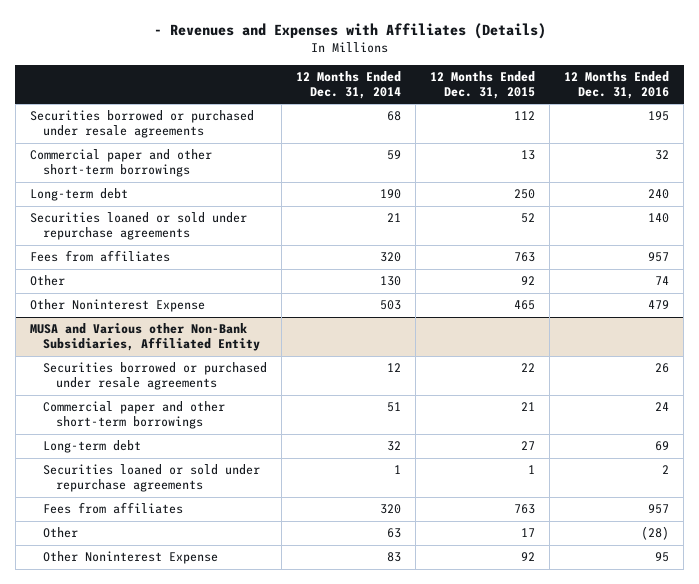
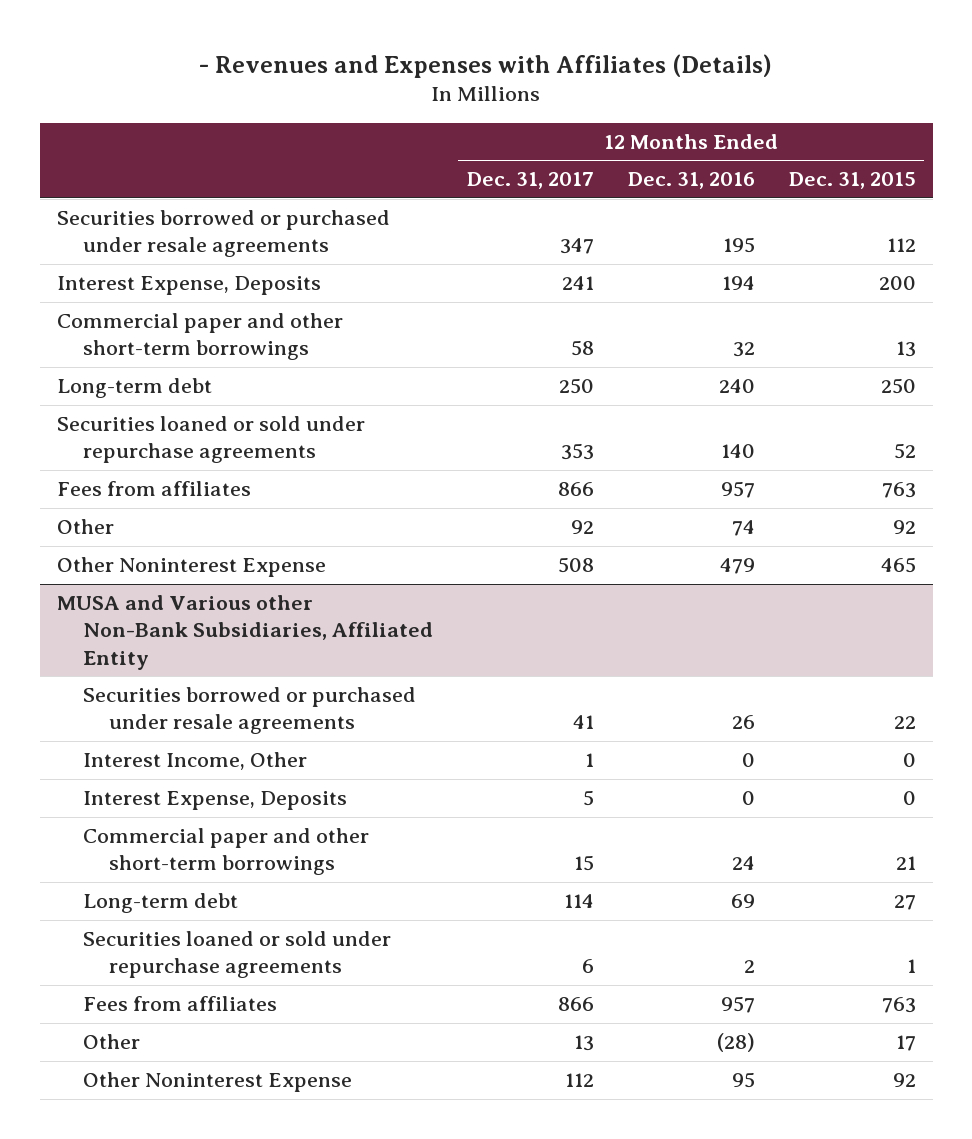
[295,70,401,99] 12 Months Ended Dec. 31, 2014 -> none
none -> [466,172,594,190] Dec. 31, 2017
none -> [56,276,321,296] Interest Expense, Deposits
none -> [82,752,307,771] Interest Income, Other
none -> [82,791,347,811] Interest Expense, Deposits

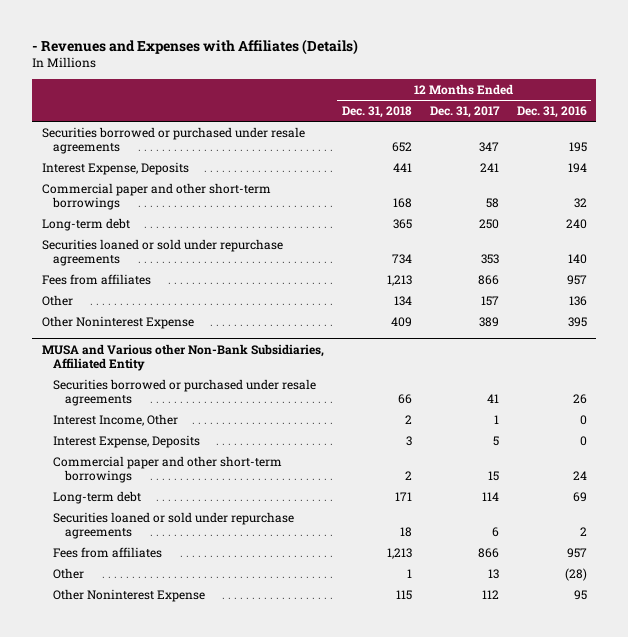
[788,172,916,190] Dec. 31, 2015 -> none
none -> [341,105,412,118] Dec. 31, 2018
[570,520,594,535] 92 -> [480,295,499,306] 157
[731,520,755,537] 74 -> [568,295,587,306] 136
[557,557,594,574] 508 -> [478,316,499,327] 389
[719,558,755,575] 479 -> [567,316,587,327] 395

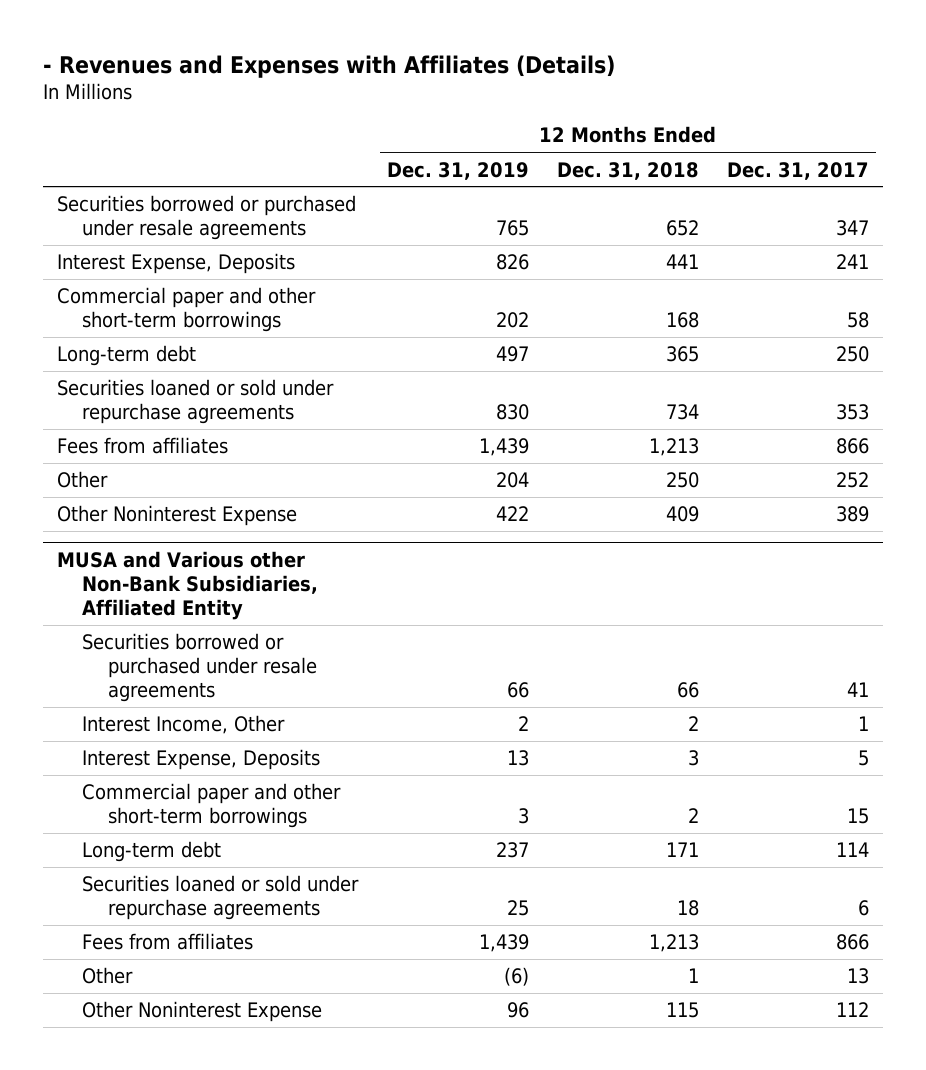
[516,105,587,118] Dec. 31, 2016 -> none
none -> [386,161,529,180] Dec. 31, 2019
[393,295,412,306] 134 -> [665,472,699,489] 250
[480,295,499,306] 157 -> [835,472,869,489] 252

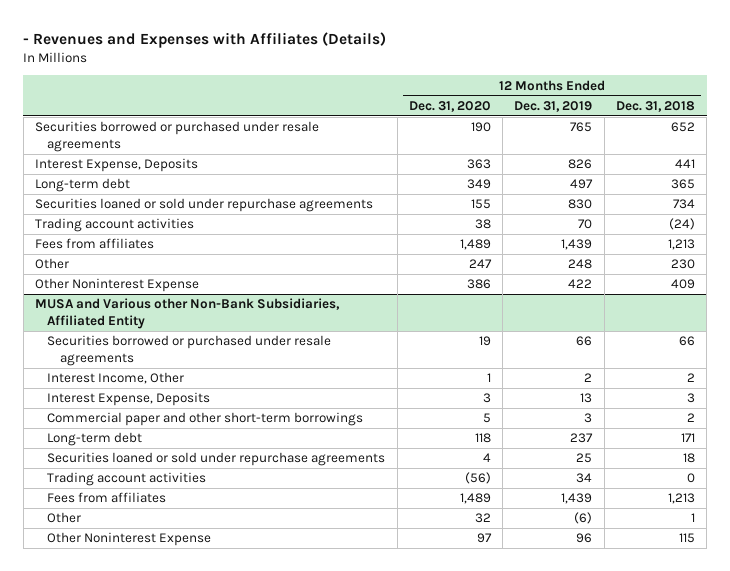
[726,161,869,180] Dec. 31, 2017 -> none
none -> [408,100,491,112] Dec. 31, 2020
[56,287,316,333] Commercial paper and other short-term borrowings -> none
none -> [34,218,194,233] Trading account activities
[495,472,529,489] 204 -> [568,259,593,270] 248
[665,472,699,489] 250 -> [670,259,695,270] 230
none -> [47,472,207,487] Trading account activities

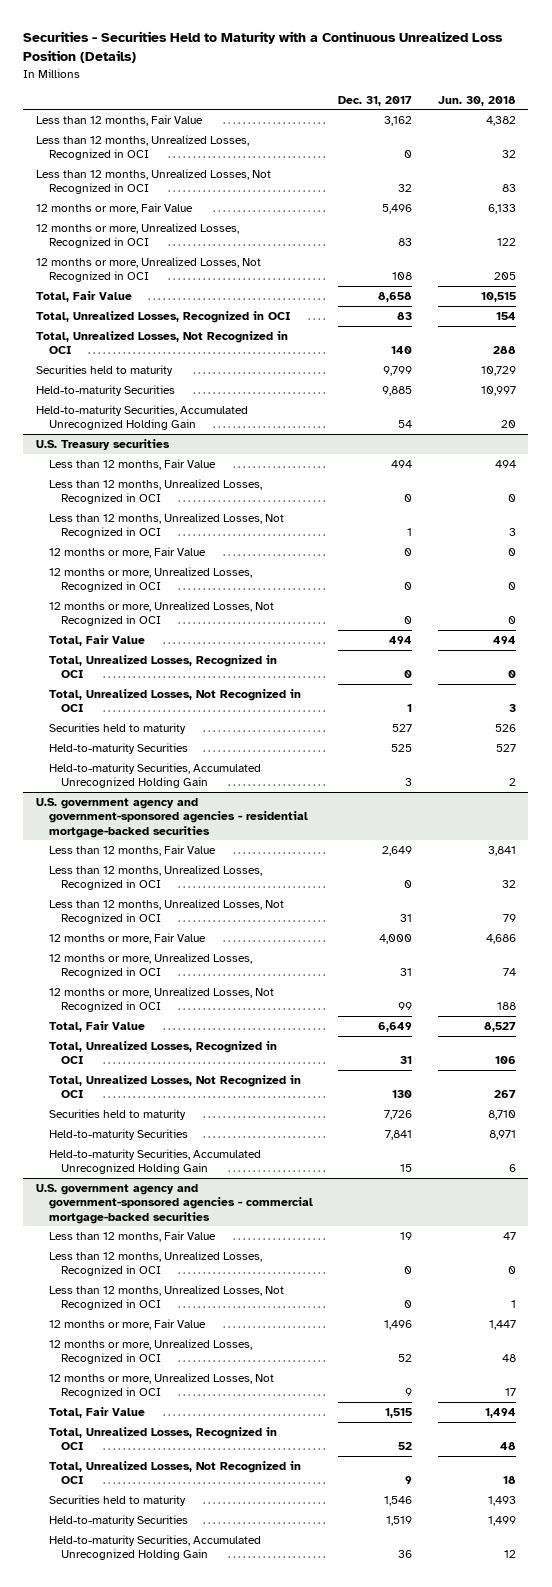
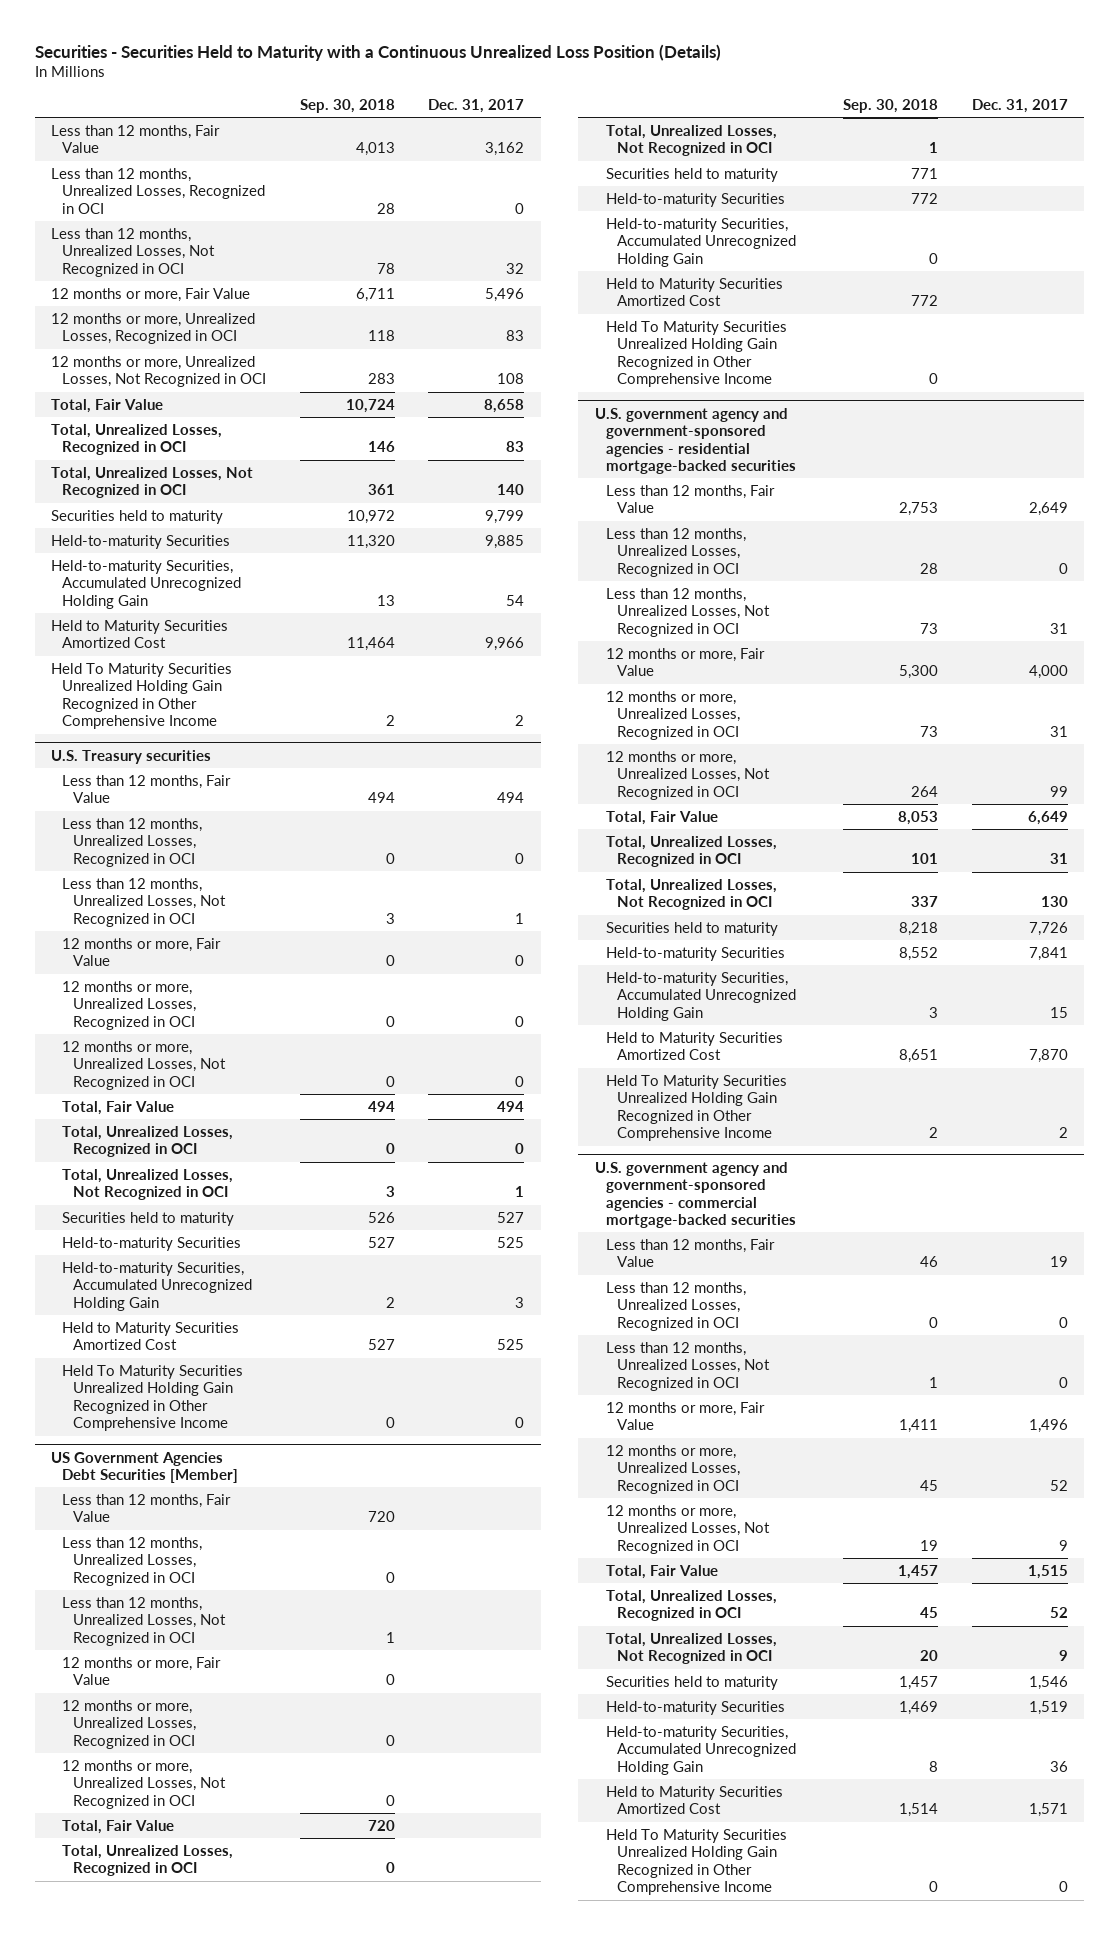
[437,95,516,106] Jun. 30, 2018 -> none
none -> [299,99,395,114] Sep. 30, 2018
none -> [51,619,229,649] Held to Maturity Securities Amortized Cost
none -> [51,662,233,730] Held To Maturity Securities Unrealized Holding Gain Recognized in Other Comprehensive Income
none -> [62,1321,240,1351] Held to Maturity Securities Amortized Cost
none -> [62,1364,244,1432] Held To Maturity Securities Unrealized Holding Gain Recognized in Other Comprehensive Income
none -> [51,1451,239,1484] US Government Agencies Debt Securities [Member]
none -> [62,1493,232,1523] Less than 12 months, Fair Value
none -> [62,1536,203,1586] Less than 12 months, Unrealized Losses, Recognized in OCI
none -> [62,1596,227,1646] Less than 12 months, Unrealized Losses, Not Recognized in OCI
none -> [62,1656,222,1686] 12 months or more, Fair Value
none -> [62,1699,197,1749] 12 months or more, Unrealized Losses, Recognized in OCI
none -> [62,1759,227,1809] 12 months or more, Unrealized Losses, Not Recognized in OCI
none -> [62,1819,175,1834] Total, Fair Value
none -> [62,1844,234,1877] Total, Unrealized Losses, Recognized in OCI
none -> [605,124,777,157] Total, Unrealized Losses, Not Recognized in OCI
none -> [605,167,778,182] Securities held to maturity
none -> [605,192,785,207] Held-to-maturity Securities
none -> [605,217,796,267] Held-to-maturity Securities, Accumulated Unrecognized Holding Gain
none -> [605,277,783,307] Held to Maturity Securities Amortized Cost
none -> [605,320,787,388] Held To Maturity Securities Unrealized Holding Gain Recognized in Other Comprehensive Income
none -> [605,1031,783,1061] Held to Maturity Securities Amortized Cost
none -> [605,1074,787,1142] Held To Maturity Securities Unrealized Holding Gain Recognized in Other Comprehensive Income
none -> [605,1785,783,1815] Held to Maturity Securities Amortized Cost
none -> [605,1828,787,1896] Held To Maturity Securities Unrealized Holding Gain Recognized in Other Comprehensive Income

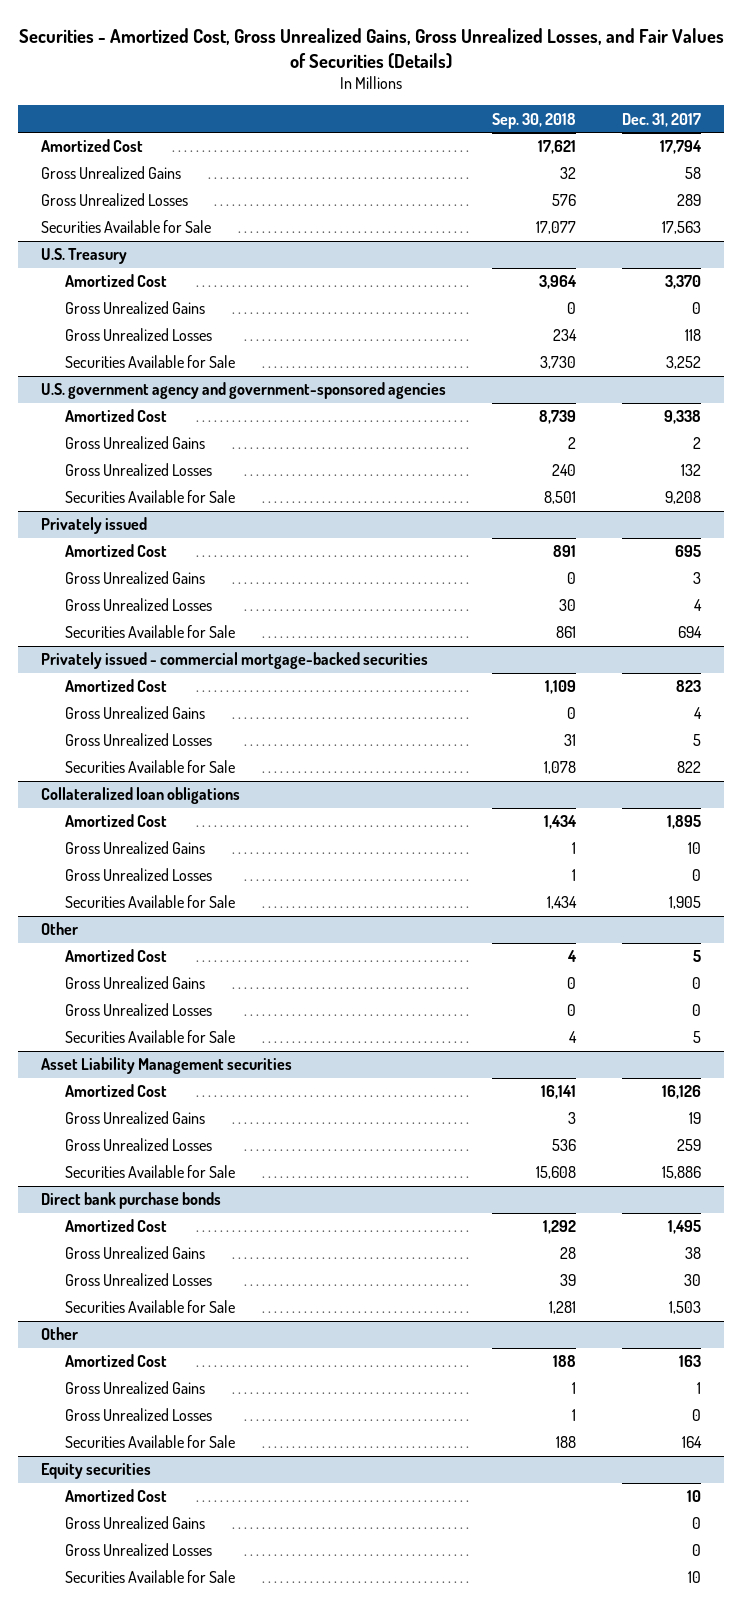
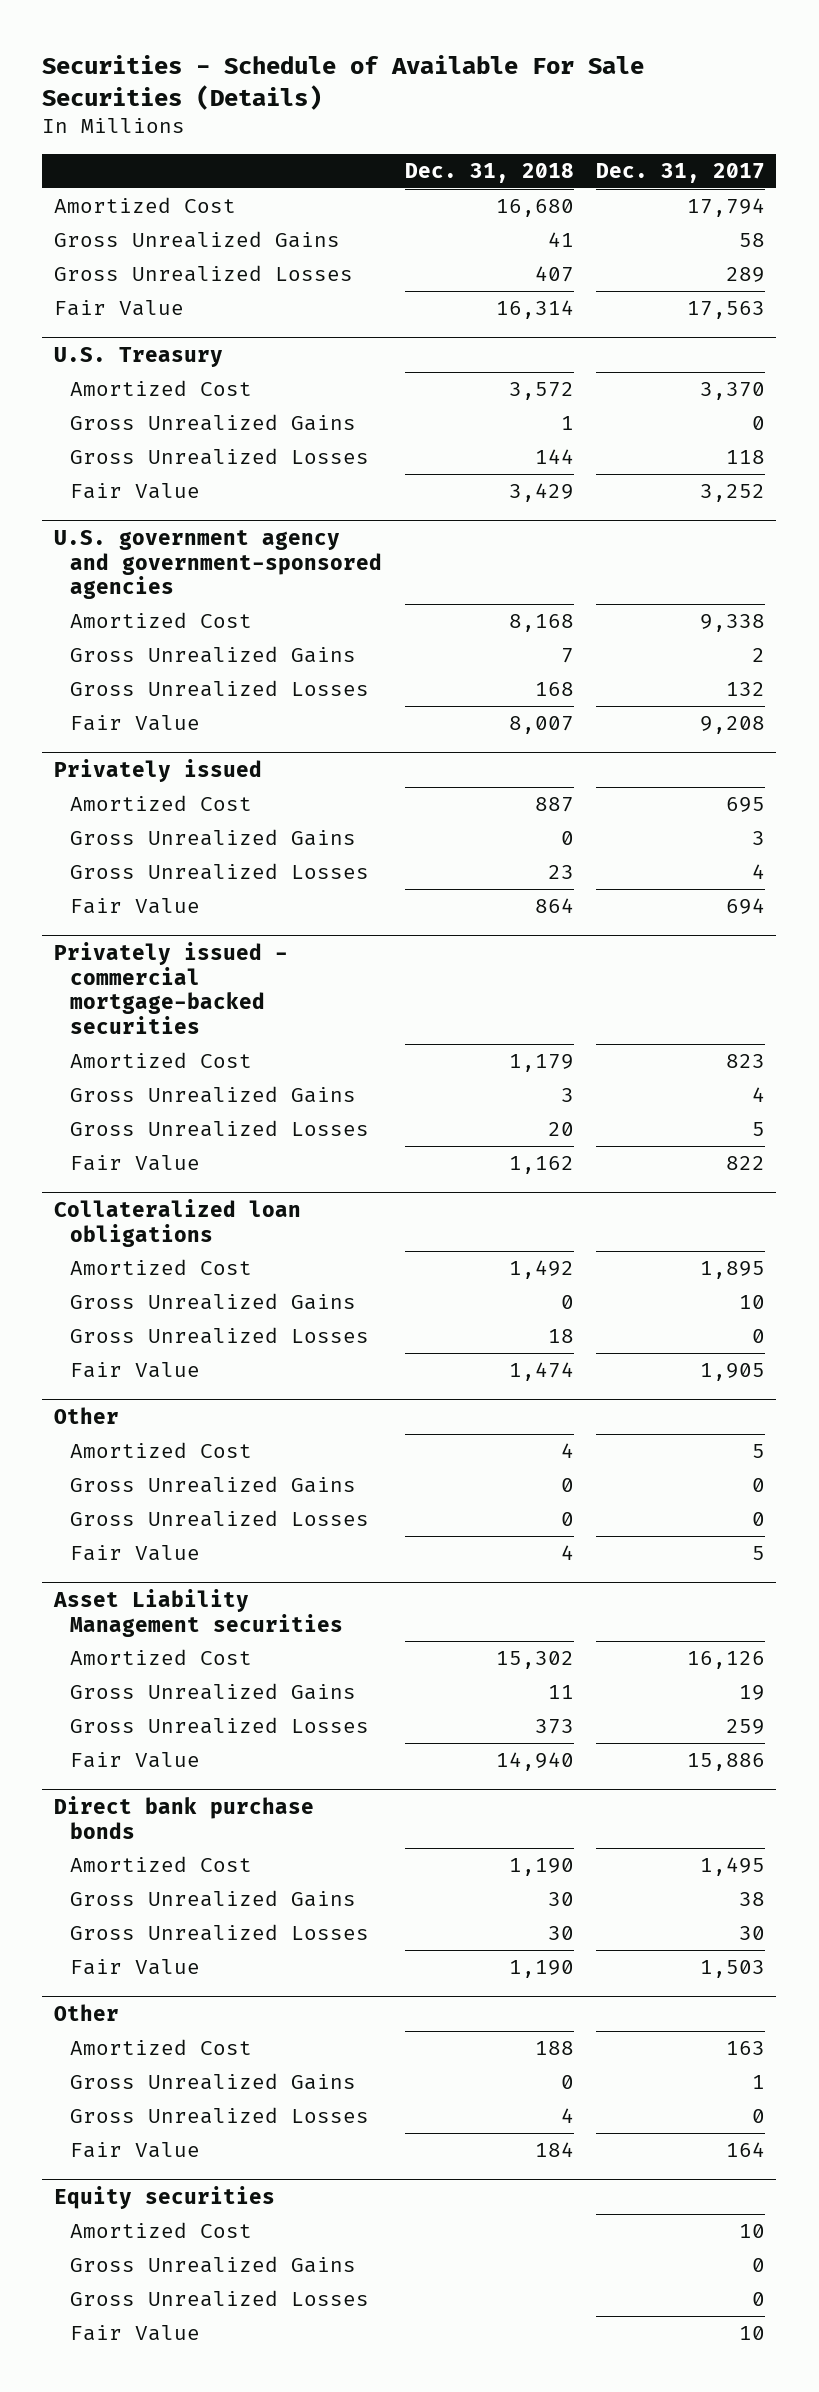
[18,27,724,69] Securities - Amortized Cost, Gross Unrealized Gains, Gross Unrealized Losses, and Fair Values of Securities (Details) -> [42,55,645,110] Securities - Schedule of Available For Sale Securities (Details)
[491,112,576,129] Sep. 30, 2018 -> none
none -> [404,162,574,183] Dec. 31, 2018
[40,220,211,234] Securities Available for Sale -> [53,300,184,317] Fair Value
[65,355,236,369] Securities Available for Sale -> [70,483,201,500] Fair Value
[65,490,236,504] Securities Available for Sale -> [70,715,201,732] Fair Value
[65,625,236,639] Securities Available for Sale -> [70,898,201,915] Fair Value
[65,760,236,774] Securities Available for Sale -> [70,1155,201,1172] Fair Value
[65,895,236,909] Securities Available for Sale -> [70,1362,201,1379] Fair Value
[65,1030,236,1044] Securities Available for Sale -> [70,1545,201,1562] Fair Value
[65,1165,236,1179] Securities Available for Sale -> [70,1752,201,1769] Fair Value
[65,1300,236,1314] Securities Available for Sale -> [70,1959,201,1976] Fair Value
[65,1435,236,1449] Securities Available for Sale -> [70,2142,201,2159] Fair Value
[65,1570,236,1584] Securities Available for Sale -> [70,2325,201,2342] Fair Value

